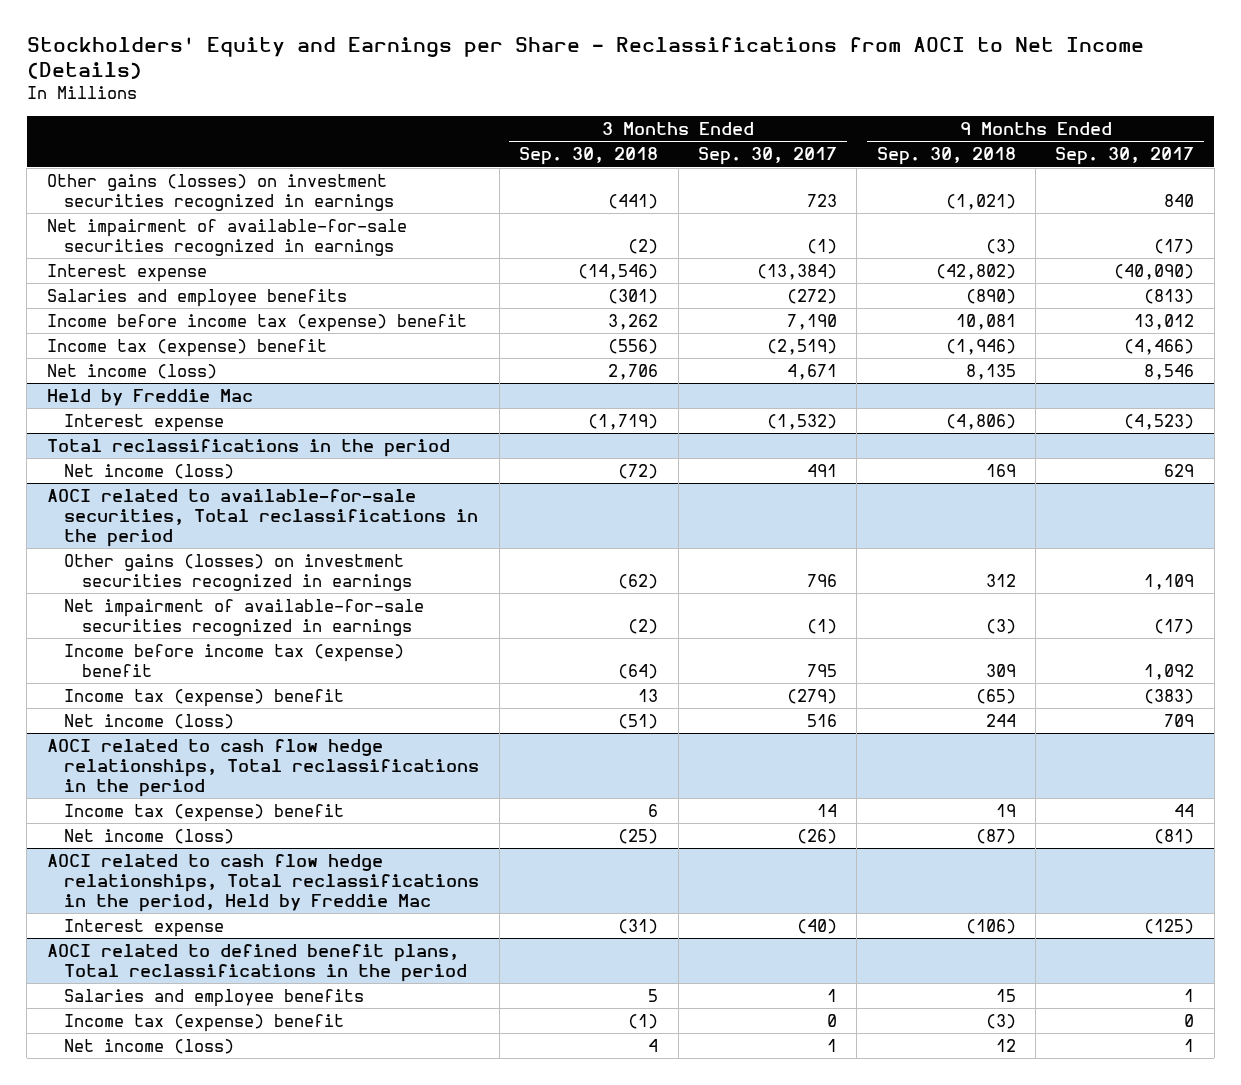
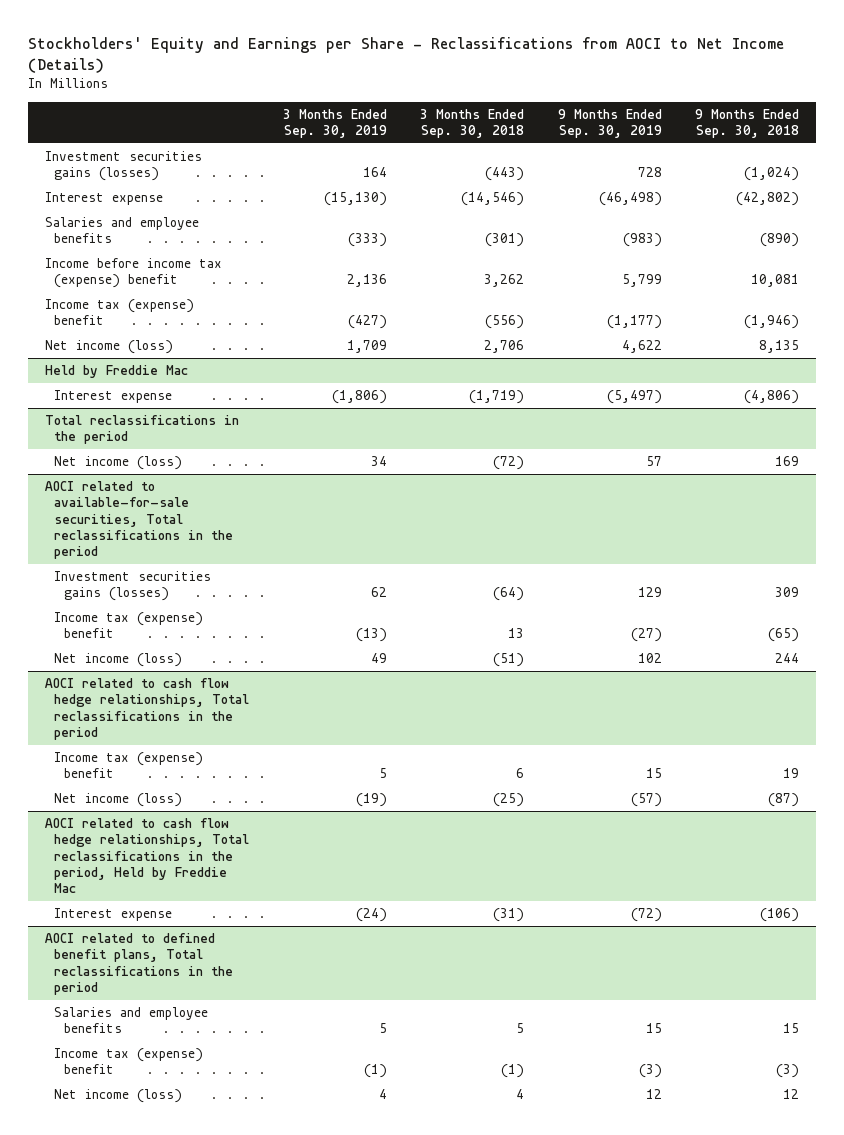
[697,147,837,166] Sep. 30, 2017 -> none
[1055,147,1195,166] Sep. 30, 2017 -> none
none -> [282,108,387,138] 3 Months Ended Sep. 30, 2019
none -> [557,108,662,138] 9 Months Ended Sep. 30, 2019
[46,173,395,211] Other gains (losses) on investment securities recognized in earnings -> none
[46,218,407,256] Net impairment of available-for-sale securities recognized in earnings -> none
none -> [44,151,202,182] Investment securities gains (losses)
[64,553,413,591] Other gains (losses) on investment securities recognized in earnings -> none
[64,598,425,636] Net impairment of available-for-sale securities recognized in earnings -> none
[64,643,405,677] Income before income tax (expense) benefit -> [54,571,212,602] Investment securities gains (losses)

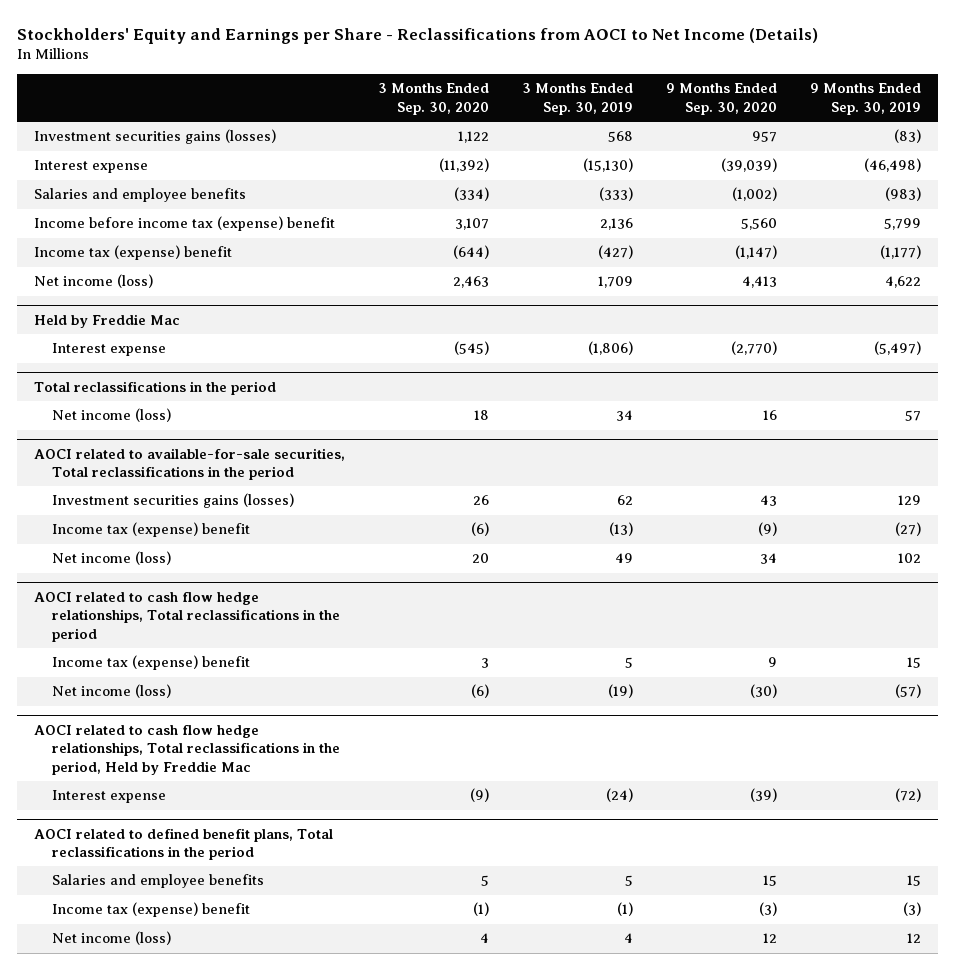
[420,108,525,138] 3 Months Ended Sep. 30, 2018 -> none
[695,108,800,138] 9 Months Ended Sep. 30, 2018 -> none
none -> [377,83,489,115] 3 Months Ended Sep. 30, 2020
none -> [665,83,777,115] 9 Months Ended Sep. 30, 2020
[362,167,387,178] 164 -> [607,131,633,143] 568
[637,167,662,178] 728 -> [894,129,922,144] (83)

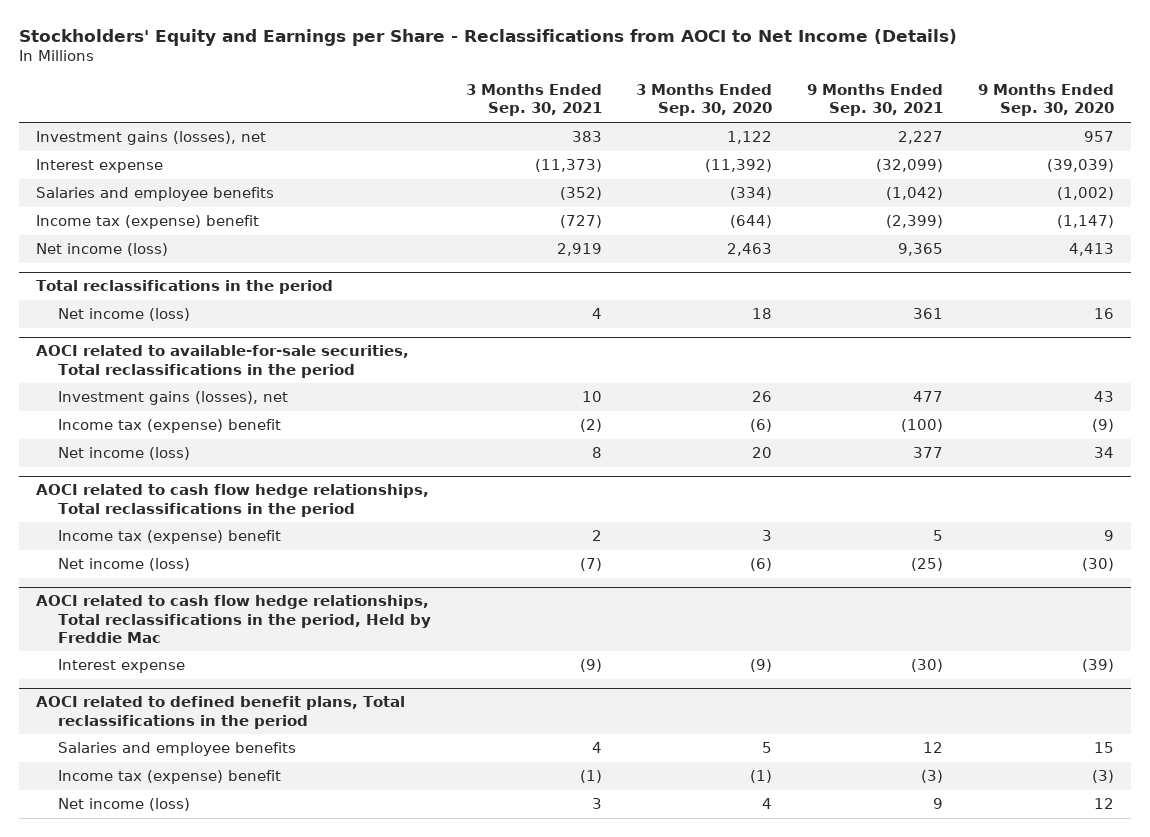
[521,83,633,115] 3 Months Ended Sep. 30, 2019 -> none
[810,83,922,115] 9 Months Ended Sep. 30, 2019 -> none
none -> [465,84,602,117] 3 Months Ended Sep. 30, 2021
none -> [807,84,944,117] 9 Months Ended Sep. 30, 2021
[33,129,276,145] Investment securities gains (losses) -> [36,131,267,146] Investment gains (losses), net
[33,216,335,232] Income before income tax (expense) benefit -> none
[33,313,180,328] Held by Freddie Mac -> none
[52,343,167,357] Interest expense -> none
[52,493,295,509] Investment securities gains (losses) -> [57,391,288,406] Investment gains (losses), net

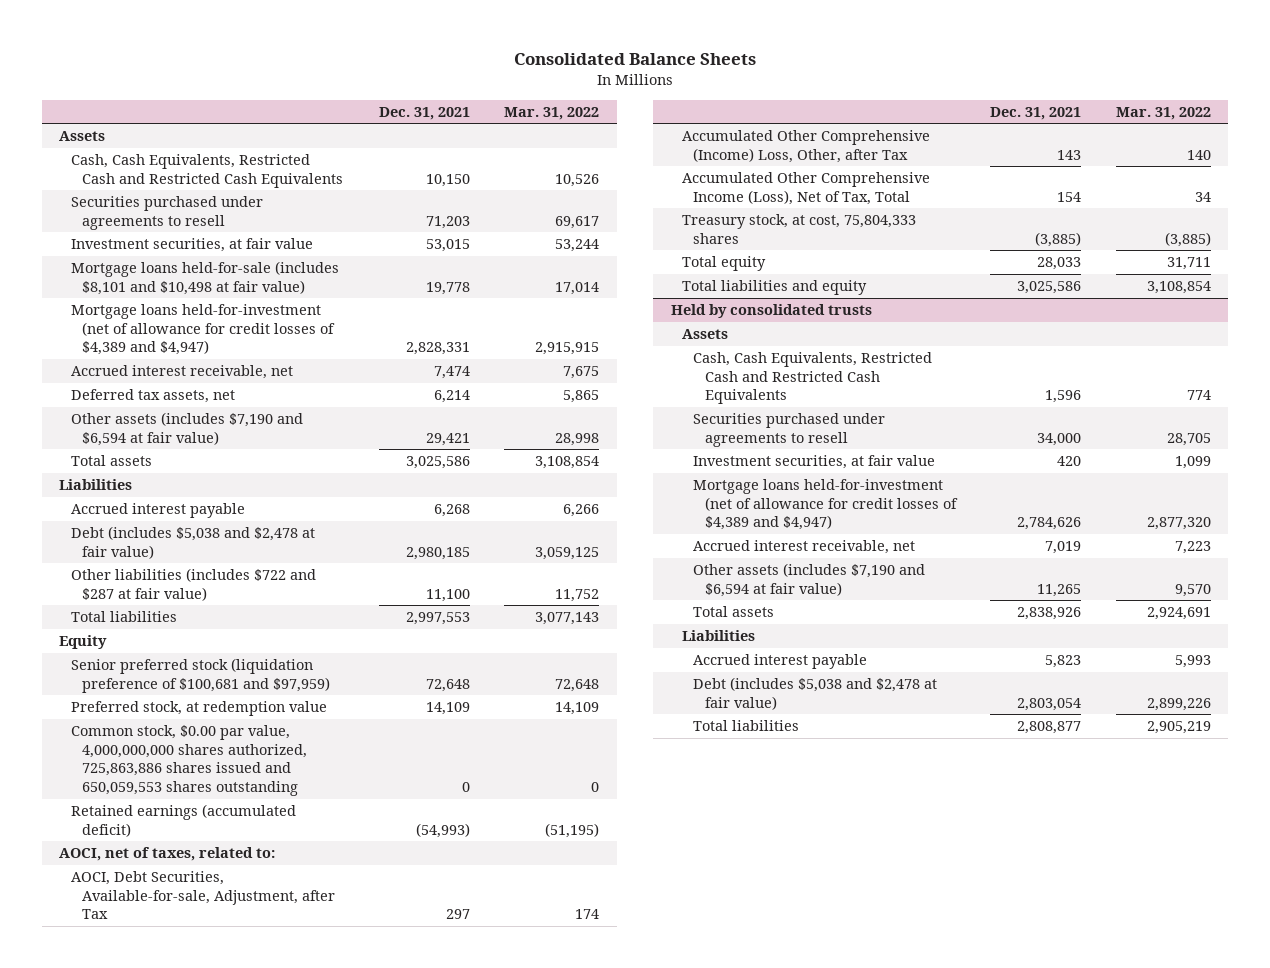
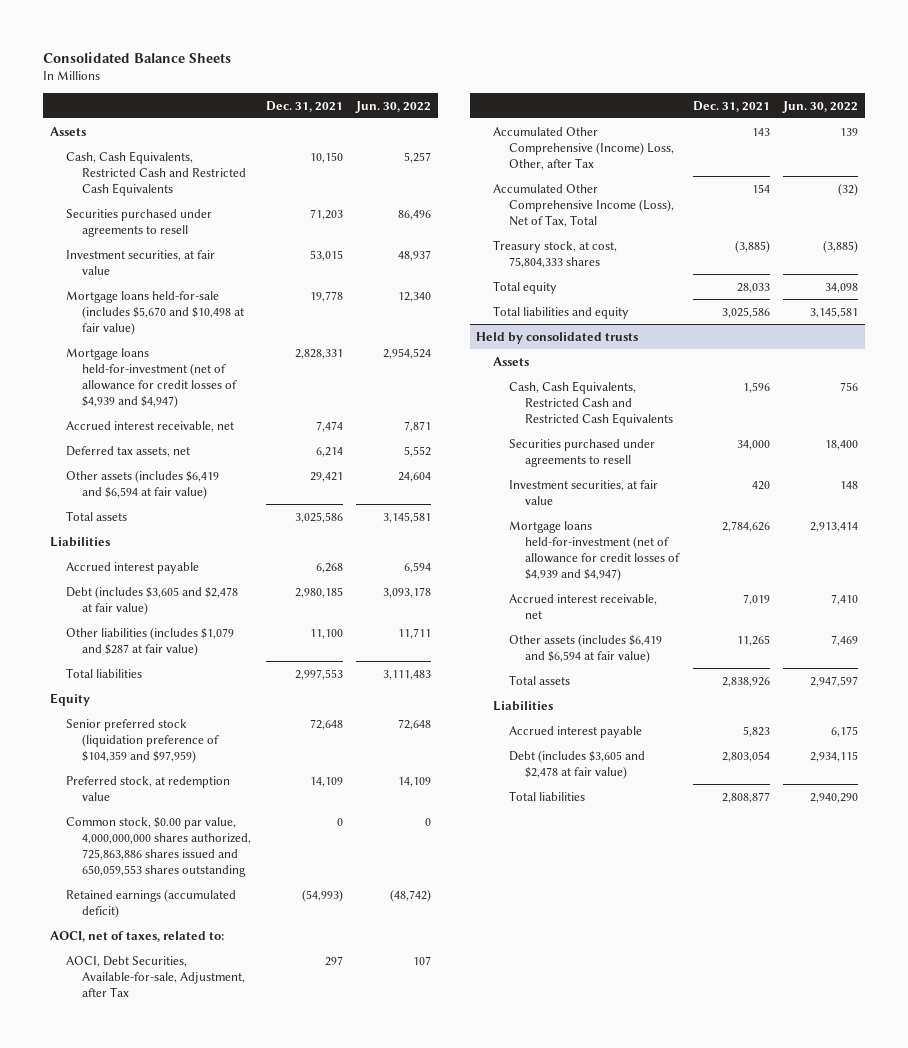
[504,106,600,120] Mar. 31, 2022 -> none
none -> [355,100,432,113] Jun. 30, 2022
[70,261,339,295] Mortgage loans held-for-sale (includes $8,101 and $10,498 at fair value) -> [65,290,245,335] Mortgage loans held-for-sale (includes $5,670 and $10,498 at fair value)
[70,304,336,356] Mortgage loans held-for-investment (net of allowance for credit losses of $4,389 and $4,947) -> [65,347,238,408] Mortgage loans held-for-investment (net of allowance for credit losses of $4,939 and $4,947)
[70,412,303,446] Other assets (includes $7,190 and $6,594 at fair value) -> [65,469,219,499] Other assets (includes $6,419 and $6,594 at fair value)
[70,526,315,559] Debt (includes $5,038 and $2,478 at fair value) -> [65,585,238,615] Debt (includes $3,605 and $2,478 at fair value)
[70,568,316,601] Other liabilities (includes $722 and $287 at fair value) -> [65,626,234,656] Other liabilities (includes $1,079 and $287 at fair value)
[70,658,331,693] Senior preferred stock (liquidation preference of $100,681 and $97,959) -> [65,718,220,763] Senior preferred stock (liquidation preference of $104,359 and $97,959)
[693,479,958,531] Mortgage loans held-for-investment (net of allowance for credit losses of $4,389 and $4,947) -> [509,520,681,581] Mortgage loans held-for-investment (net of allowance for credit losses of $4,939 and $4,947)
[693,563,926,597] Other assets (includes $7,190 and $6,594 at fair value) -> [509,633,663,663] Other assets (includes $6,419 and $6,594 at fair value)
[693,677,938,710] Debt (includes $5,038 and $2,478 at fair value) -> [509,749,646,779] Debt (includes $3,605 and $2,478 at fair value)

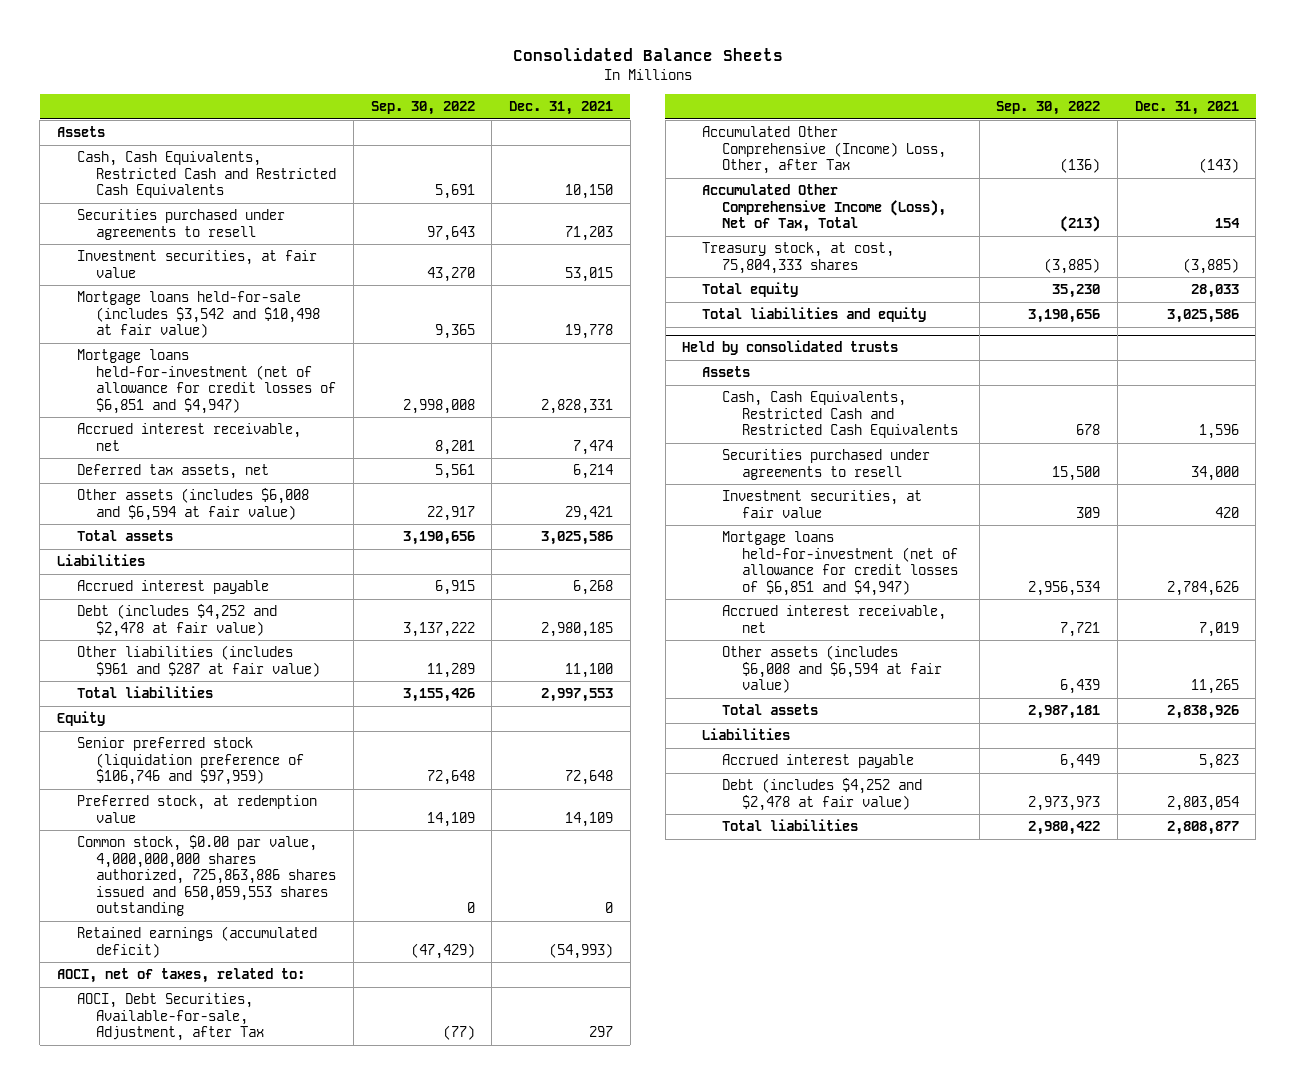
[355,100,432,113] Jun. 30, 2022 -> none
none -> [370,101,475,116] Sep. 30, 2022
[65,290,245,335] Mortgage loans held-for-sale (includes $5,670 and $10,498 at fair value) -> [76,291,321,339] Mortgage loans held-for-sale (includes $3,542 and $10,498 at fair value)
[65,347,238,408] Mortgage loans held-for-investment (net of allowance for credit losses of $4,939 and $4,947) -> [76,349,337,414] Mortgage loans held-for-investment (net of allowance for credit losses of $6,851 and $4,947)
[65,469,219,499] Other assets (includes $6,419 and $6,594 at fair value) -> [76,488,309,521] Other assets (includes $6,008 and $6,594 at fair value)
[65,585,238,615] Debt (includes $3,605 and $2,478 at fair value) -> [76,604,277,637] Debt (includes $4,252 and $2,478 at fair value)
[65,626,234,656] Other liabilities (includes $1,079 and $287 at fair value) -> [76,645,321,677] Other liabilities (includes $961 and $287 at fair value)
[65,718,220,763] Senior preferred stock (liquidation preference of $104,359 and $97,959) -> [76,737,305,786] Senior preferred stock (liquidation preference of $106,746 and $97,959)
[751,127,770,136] 143 -> [1198,158,1239,174] (143)
[509,520,681,581] Mortgage loans held-for-investment (net of allowance for credit losses of $4,939 and $4,947) -> [721,531,958,596] Mortgage loans held-for-investment (net of allowance for credit losses of $6,851 and $4,947)
[509,633,663,663] Other assets (includes $6,419 and $6,594 at fair value) -> [721,645,942,694] Other assets (includes $6,008 and $6,594 at fair value)
[509,749,646,779] Debt (includes $3,605 and $2,478 at fair value) -> [721,778,922,811] Debt (includes $4,252 and $2,478 at fair value)

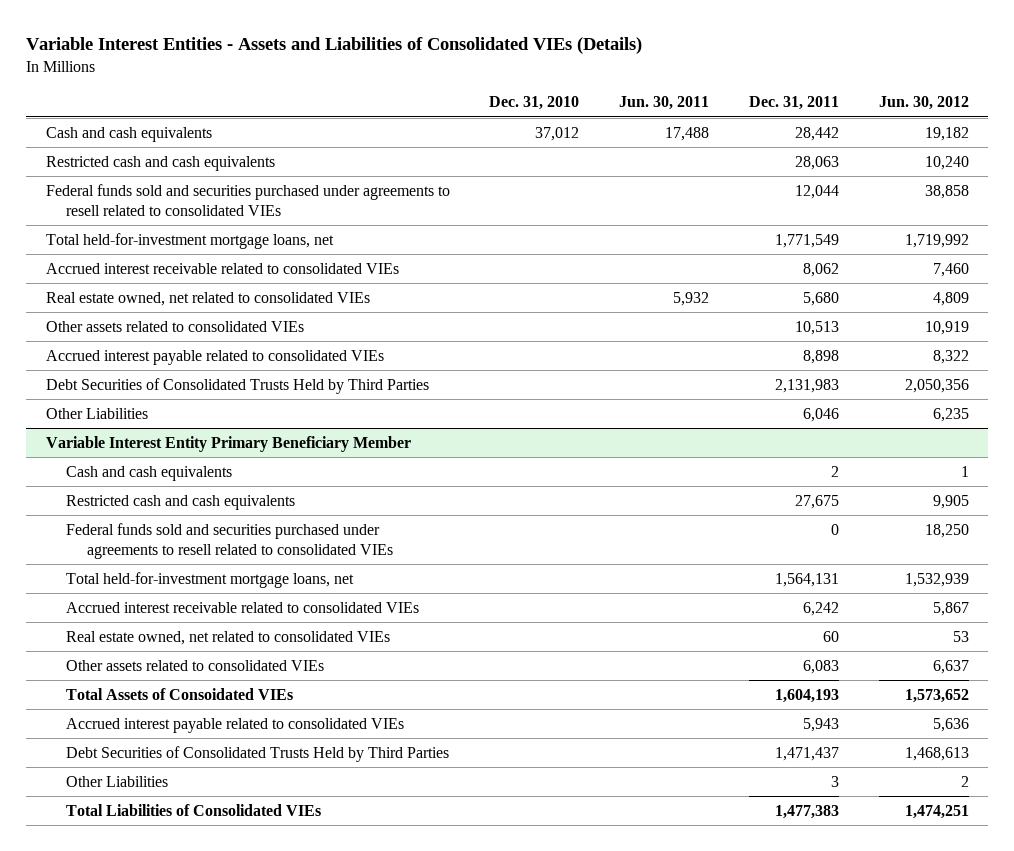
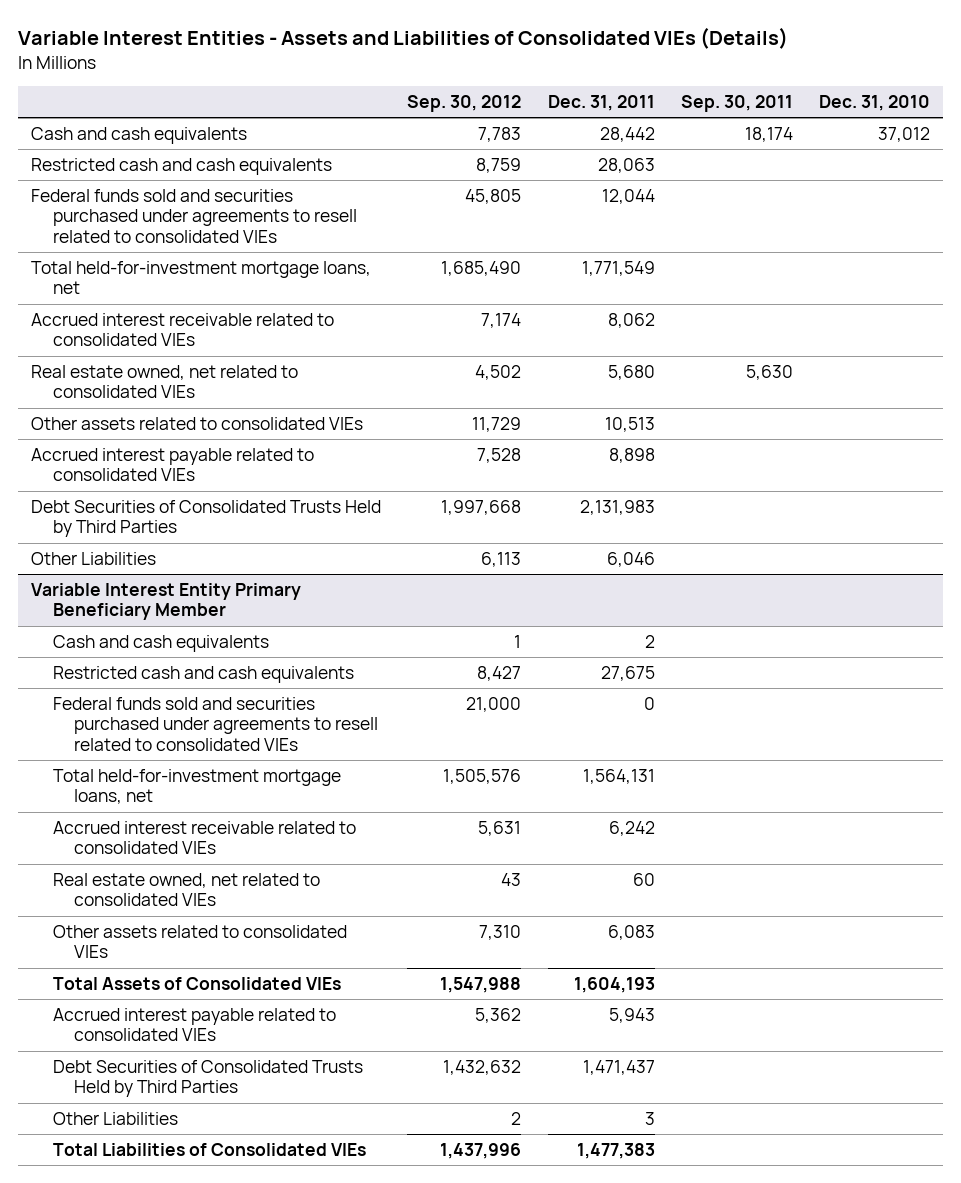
[619,96,710,111] Jun. 30, 2011 -> none
[878,96,969,111] Jun. 30, 2012 -> none
none -> [407,95,522,113] Sep. 30, 2012
none -> [680,95,793,113] Sep. 30, 2011
[66,687,294,700] Total Assets of Consoidated VIEs -> [52,976,341,990] Total Assets of Consolidated VIEs

